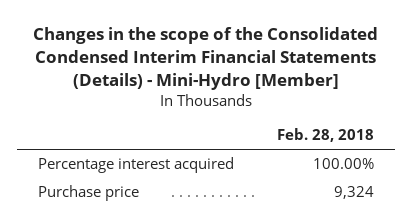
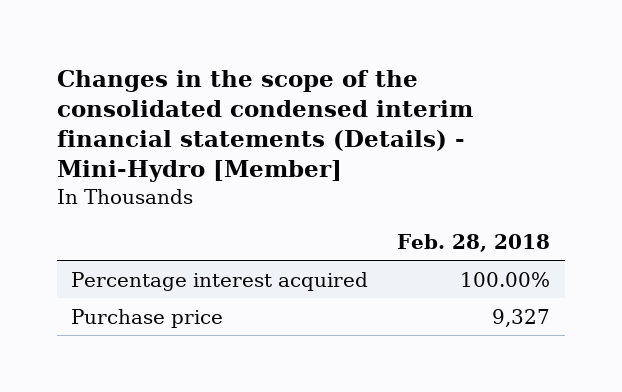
[32,27,378,91] Changes in the scope of the Consolidated Condensed Interim Financial Statements (Details) - Mini-Hydro [Member] -> [56,69,473,183] Changes in the scope of the consolidated condensed interim financial statements (Details) - Mini-Hydro [Member]
[333,186,374,200] 9,324 -> [492,308,551,327] 9,327

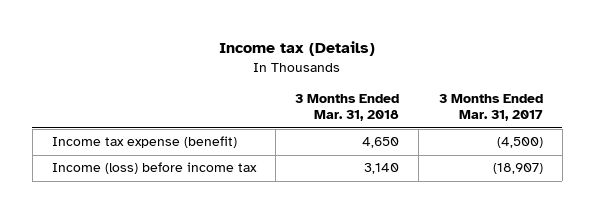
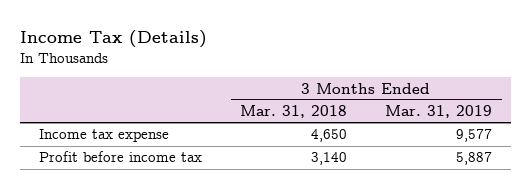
[219,41,376,57] Income tax (Details) -> [20,29,208,48] Income Tax (Details)
[438,93,543,122] 3 Months Ended Mar. 31, 2017 -> none
none -> [385,105,493,119] Mar. 31, 2019
[51,136,237,149] Income tax expense (benefit) -> [39,129,170,143] Income tax expense
[51,162,257,175] Income (loss) before income tax -> [39,151,203,163] Profit before income tax

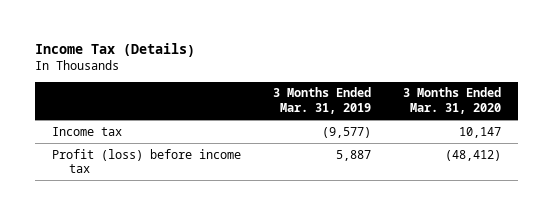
[240,105,348,119] Mar. 31, 2018 -> none
none -> [403,87,502,115] 3 Months Ended Mar. 31, 2020
[39,129,170,143] Income tax expense -> [51,126,122,136] Income tax
[456,129,493,143] 9,577 -> [321,126,371,138] (9,577)
[39,151,203,163] Profit before income tax -> [51,148,241,174] Profit (loss) before income tax

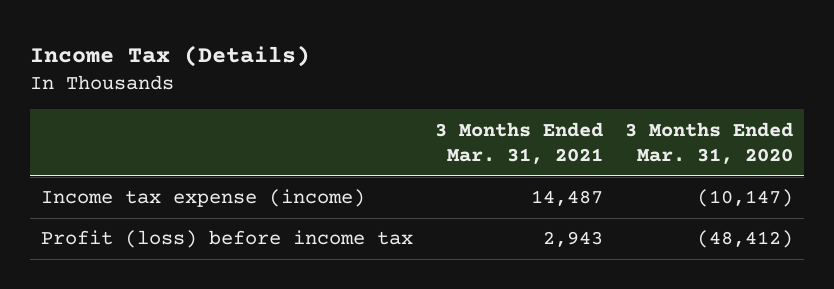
[272,87,371,115] 3 Months Ended Mar. 31, 2019 -> none
none -> [434,121,603,165] 3 Months Ended Mar. 31, 2021
[51,126,122,136] Income tax -> [41,189,366,208] Income tax expense (income)
[459,126,502,138] 10,147 -> [696,189,793,208] (10,147)

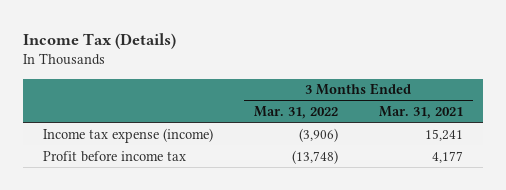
[624,121,793,165] 3 Months Ended Mar. 31, 2020 -> none
none -> [253,105,338,119] Mar. 31, 2022
[530,190,603,207] 14,487 -> [424,128,463,141] 15,241
[41,230,414,249] Profit (loss) before income tax -> [43,150,187,162] Profit before income tax
[542,231,603,248] 2,943 -> [431,150,463,163] 4,177

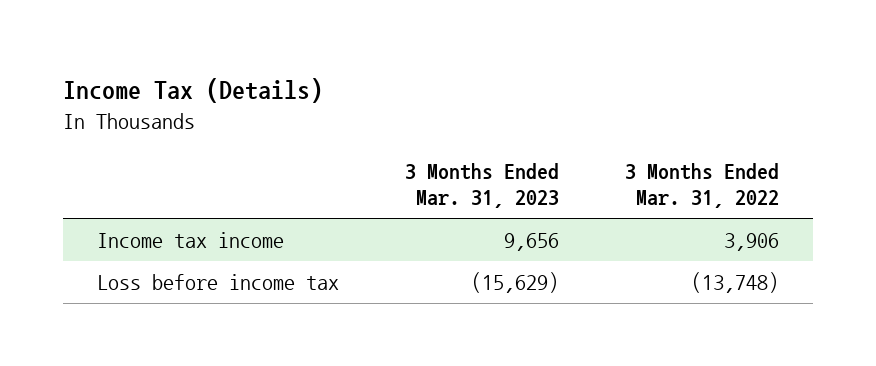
[378,105,463,119] Mar. 31, 2021 -> none
none -> [405,163,560,209] 3 Months Ended Mar. 31, 2023
[43,127,214,143] Income tax expense (income) -> [96,232,284,249] Income tax income
[298,127,338,142] (3,906) -> [724,233,780,252] 3,906
[43,150,187,162] Profit before income tax -> [96,274,339,291] Loss before income tax

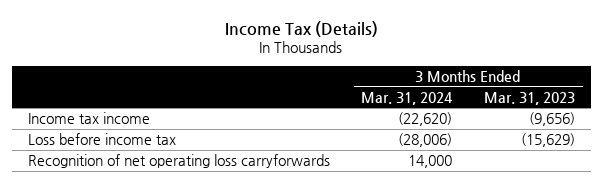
[625,163,780,209] 3 Months Ended Mar. 31, 2022 -> none
none -> [361,91,454,105] Mar. 31, 2024
[504,233,560,252] 9,656 -> [528,112,575,127] (9,656)
none -> [28,154,331,169] Recognition of net operating loss carryforwards

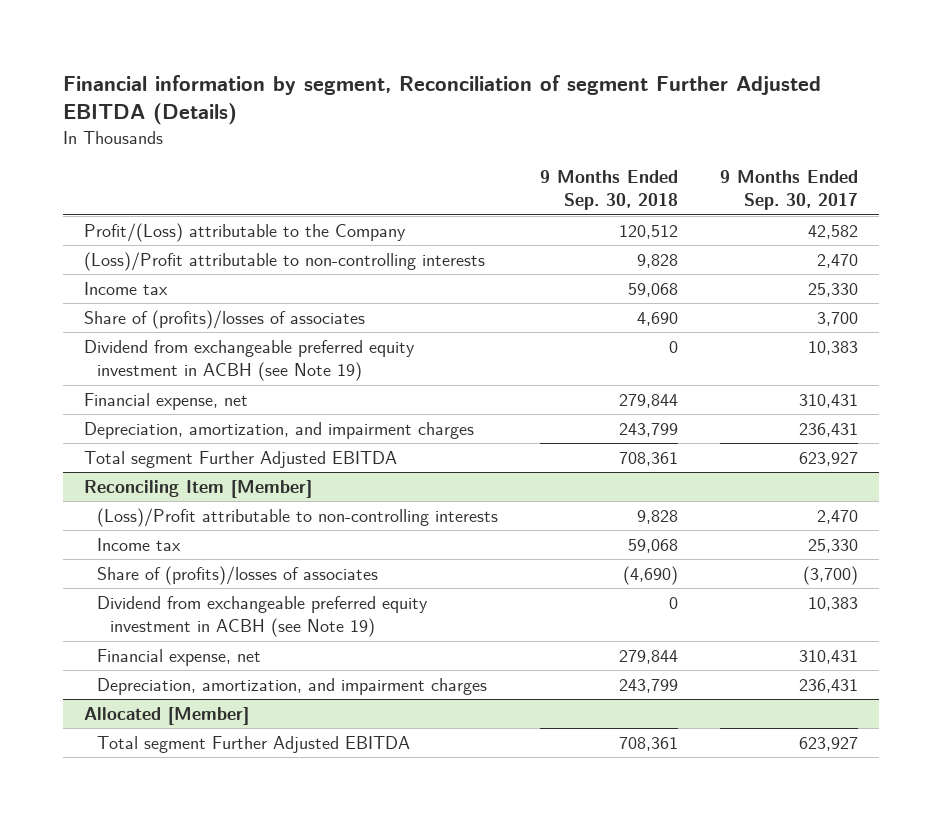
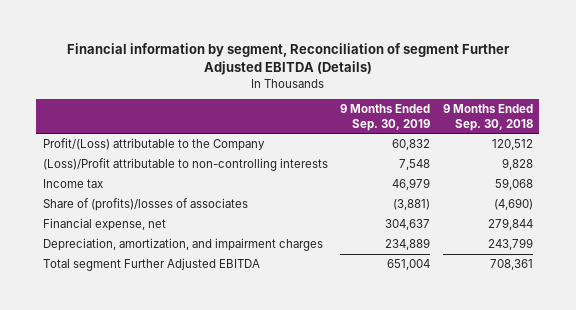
[720,169,859,211] 9 Months Ended Sep. 30, 2017 -> none
none -> [340,104,431,131] 9 Months Ended Sep. 30, 2019
[84,310,366,330] Share of (profits)/losses of associates -> none
[84,340,416,382] Dividend from exchangeable preferred equity investment in ACBH (see Note 19) -> none
[84,393,249,411] Financial expense, net -> none
[84,422,475,440] Depreciation, amortization, and impairment charges -> none
[84,451,398,469] Total segment Further Adjusted EBITDA -> none
[84,480,313,499] Reconciling Item [Member] -> none
[96,508,498,528] (Loss)/Profit attributable to non-controlling interests -> none
[96,538,181,552] Income tax -> none
[96,596,428,638] Dividend from exchangeable preferred equity investment in ACBH (see Note 19) -> none
[84,707,250,726] Allocated [Member] -> none

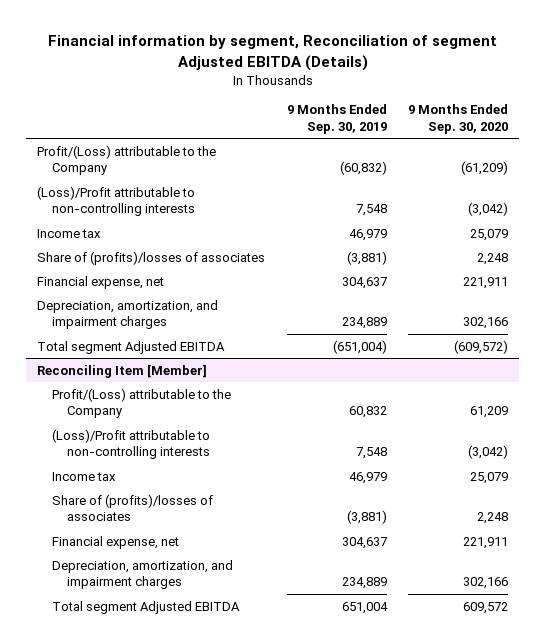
[66,43,510,76] Financial information by segment, Reconciliation of segment Further Adjusted EBITDA (Details) -> [47,35,497,71] Financial information by segment, Reconciliation of segment Adjusted EBITDA (Details)
[443,104,534,131] 9 Months Ended Sep. 30, 2018 -> none
none -> [408,104,509,134] 9 Months Ended Sep. 30, 2020
none -> [36,144,216,176] Profit/(Loss) attributable to the Company
none -> [36,185,195,217] (Loss)/Profit attributable to non-controlling interests
none -> [36,228,101,238] Income tax
none -> [36,250,265,265] Share of (profits)/losses of associates
none -> [36,275,164,289] Financial expense, net
none -> [36,299,218,330] Depreciation, amortization, and impairment charges
none -> [36,340,225,354] Total segment Adjusted EBITDA
none -> [36,363,207,378] Reconciling Item [Member]
[42,258,260,272] Total segment Further Adjusted EBITDA -> [51,600,240,614] Total segment Adjusted EBITDA

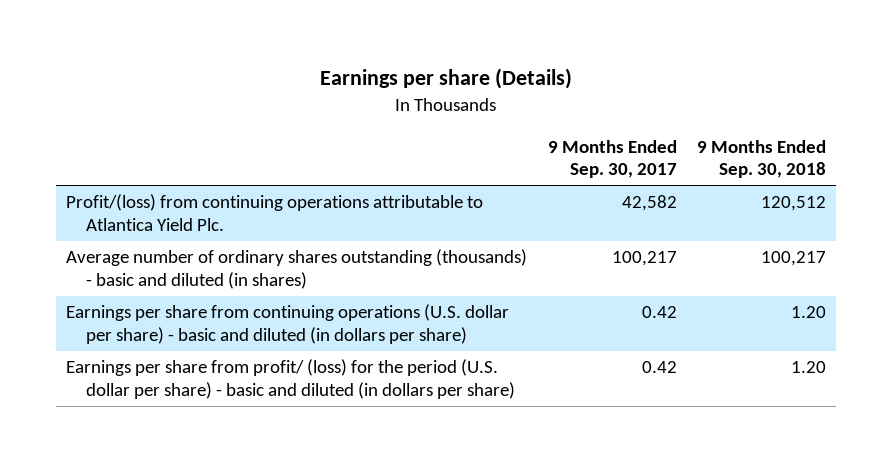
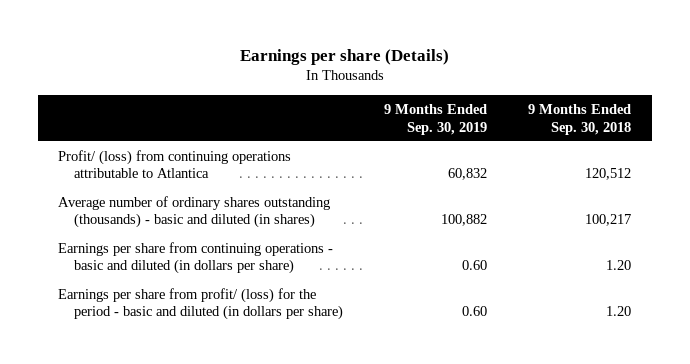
[547,139,677,179] 9 Months Ended Sep. 30, 2017 -> none
none -> [384,103,488,135] 9 Months Ended Sep. 30, 2019
[66,194,484,232] Profit/(loss) from continuing operations attributable to Atlantica Yield Plc. -> [58,149,292,179] Profit/ (loss) from continuing operations attributable to Atlantica
[66,304,510,345] Earnings per share from continuing operations (U.S. dollar per share) - basic and diluted (in dollars per share) -> [58,241,334,275] Earnings per share from continuing operations - basic and diluted (in dollars per share)
[66,359,516,400] Earnings per share from profit/ (loss) for the period (U.S. dollar per share) - basic and diluted (in dollars per share) -> [58,287,343,321] Earnings per share from profit/ (loss) for the period - basic and diluted (in dollars per share)

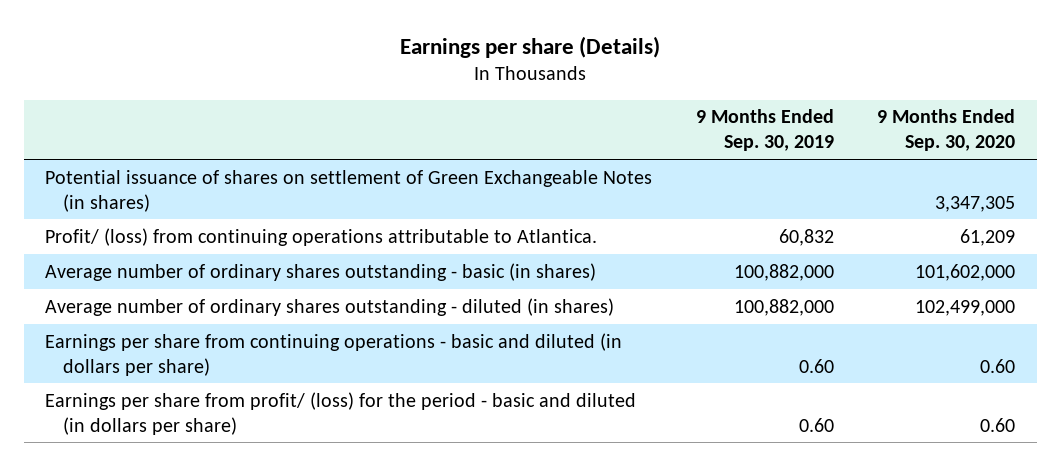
[528,103,632,135] 9 Months Ended Sep. 30, 2018 -> none
none -> [876,109,1015,152] 9 Months Ended Sep. 30, 2020
none -> [45,169,653,212] Potential issuance of shares on settlement of Green Exchangeable Notes (in shares)
[58,149,292,179] Profit/ (loss) from continuing operations attributable to Atlantica -> [45,227,598,246] Profit/ (loss) from continuing operations attributable to Atlantica.
[58,195,331,229] Average number of ordinary shares outstanding (thousands) - basic and diluted (in shares) -> [45,262,597,281] Average number of ordinary shares outstanding - basic (in shares)
[441,214,488,227] 100,882 -> [733,263,834,281] 100,882,000
none -> [45,297,615,316] Average number of ordinary shares outstanding - diluted (in shares)

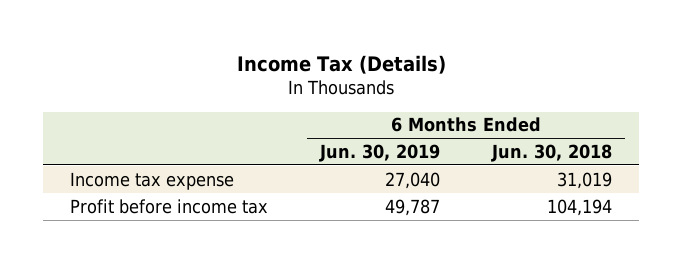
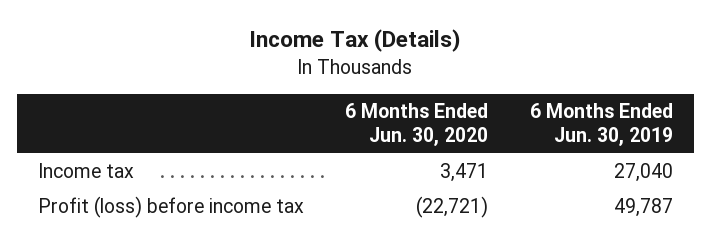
[491,143,613,162] Jun. 30, 2018 -> none
none -> [345,103,489,147] 6 Months Ended Jun. 30, 2020
[69,171,234,190] Income tax expense -> [37,163,134,179] Income tax
[69,198,268,214] Profit before income tax -> [37,196,304,219] Profit (loss) before income tax

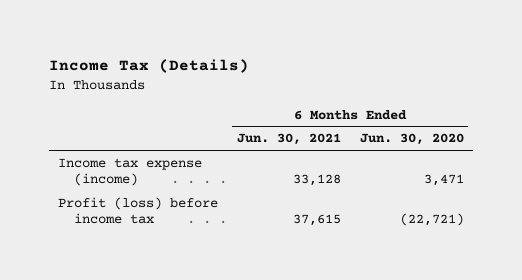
[529,103,673,147] 6 Months Ended Jun. 30, 2019 -> none
none -> [236,133,341,146] Jun. 30, 2021
[37,163,134,179] Income tax -> [58,157,203,187] Income tax expense (income)

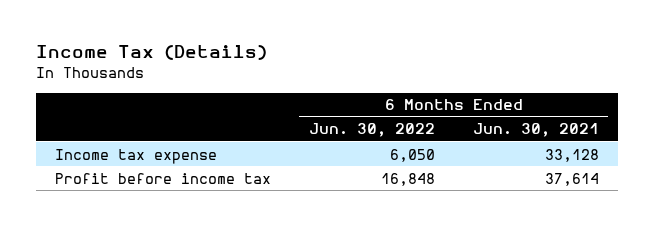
[359,133,464,146] Jun. 30, 2020 -> none
none -> [308,123,435,138] Jun. 30, 2022
[58,157,203,187] Income tax expense (income) -> [54,148,217,164] Income tax expense
[58,196,219,225] Profit (loss) before income tax -> [54,172,271,184] Profit before income tax
[292,214,341,227] 37,615 -> [544,172,599,186] 37,614

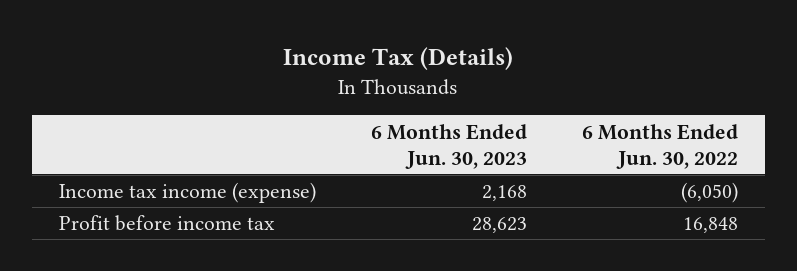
[472,123,599,138] Jun. 30, 2021 -> none
none -> [370,123,527,169] 6 Months Ended Jun. 30, 2023
[54,148,217,164] Income tax expense -> [59,182,317,204] Income tax income (expense)
[389,148,435,162] 6,050 -> [680,182,738,204] (6,050)

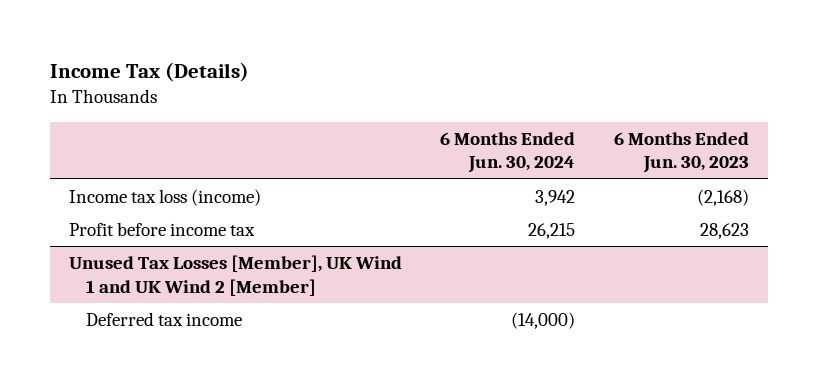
[581,123,738,169] 6 Months Ended Jun. 30, 2022 -> none
none -> [440,131,576,174] 6 Months Ended Jun. 30, 2024
[59,182,317,204] Income tax income (expense) -> [69,188,262,206] Income tax loss (income)
[481,185,527,202] 2,168 -> [696,188,749,206] (2,168)
none -> [69,254,403,296] Unused Tax Losses [Member], UK Wind 1 and UK Wind 2 [Member]
none -> [85,311,242,326] Deferred tax income

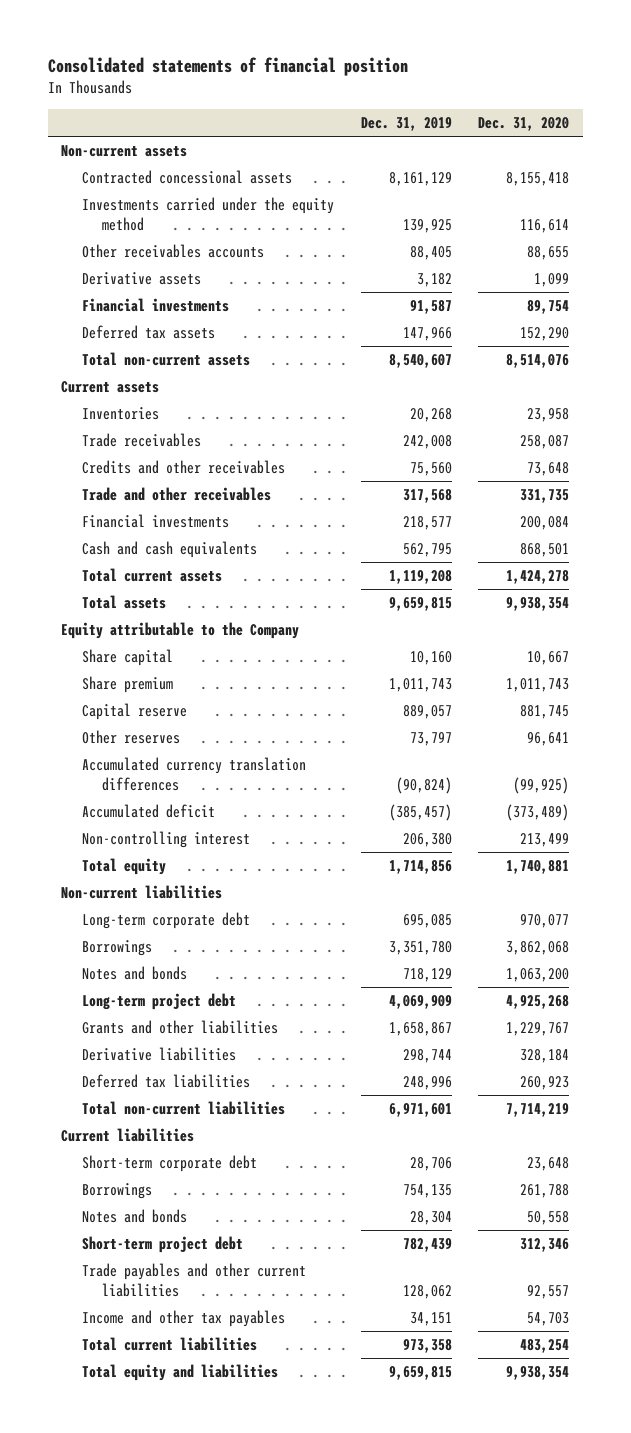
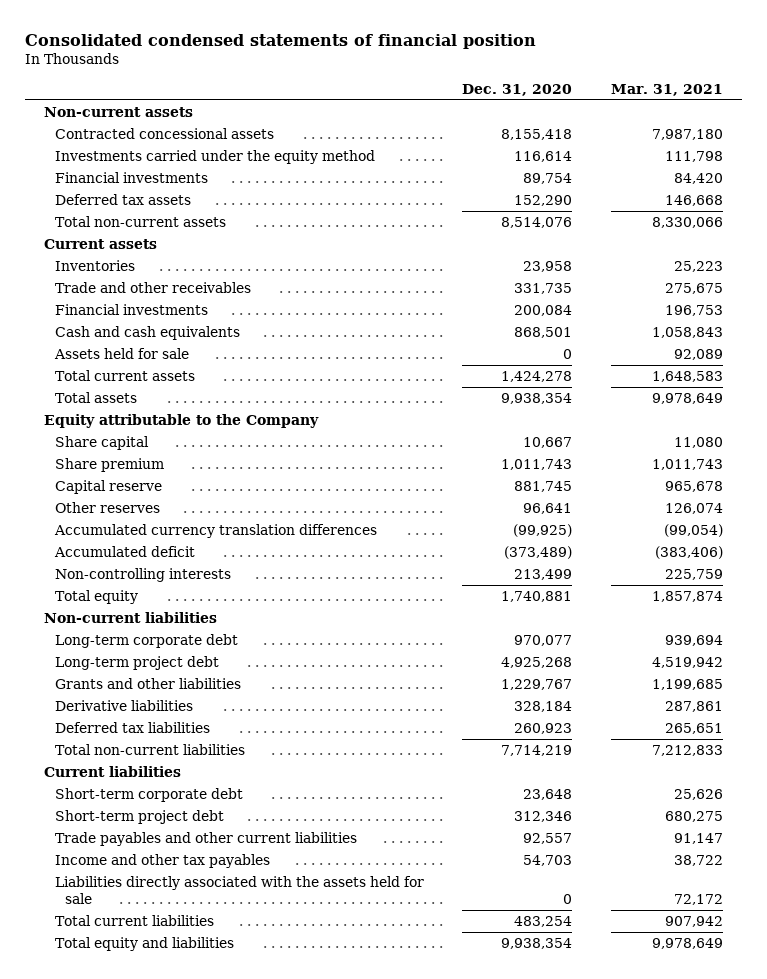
[47,57,408,77] Consolidated statements of financial position -> [24,33,536,49] Consolidated condensed statements of financial position
[360,117,452,132] Dec. 31, 2019 -> none
none -> [610,83,723,96] Mar. 31, 2021
[81,244,264,259] Other receivables accounts -> none
[81,272,201,286] Derivative assets -> none
[81,433,201,448] Trade receivables -> none
[81,460,285,475] Credits and other receivables -> none
none -> [53,347,189,359] Assets held for sale
[81,831,250,849] Non-controlling interest -> [54,567,231,582] Non-controlling interests
[81,940,152,957] Borrowings -> none
[81,966,187,981] Notes and bonds -> none
[81,1183,152,1200] Borrowings -> none
[81,1209,187,1224] Notes and bonds -> none
none -> [54,875,424,905] Liabilities directly associated with the assets held for sale

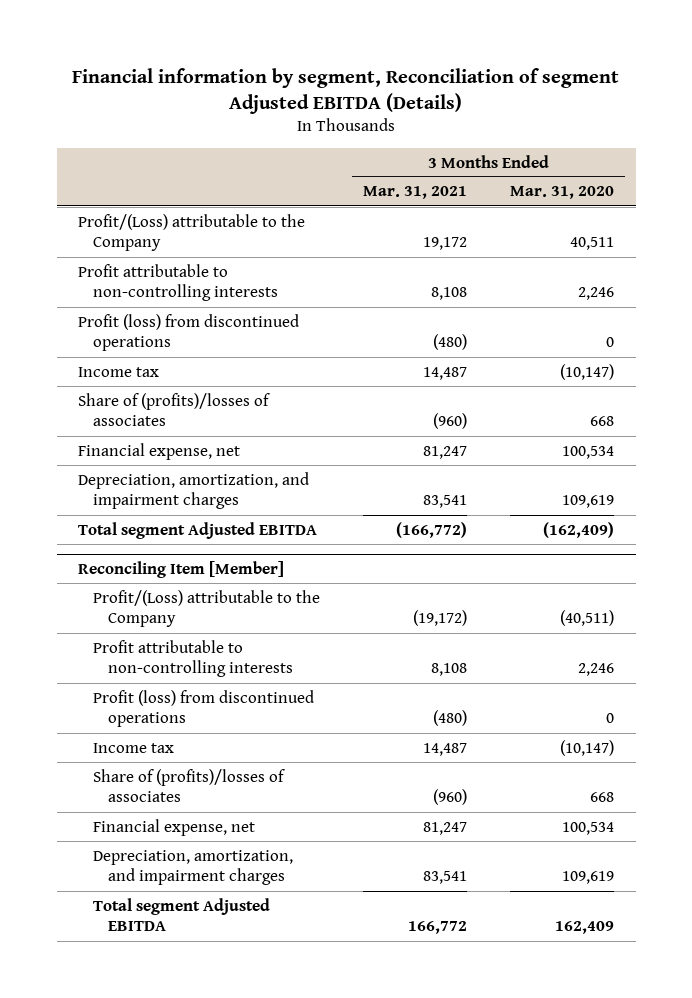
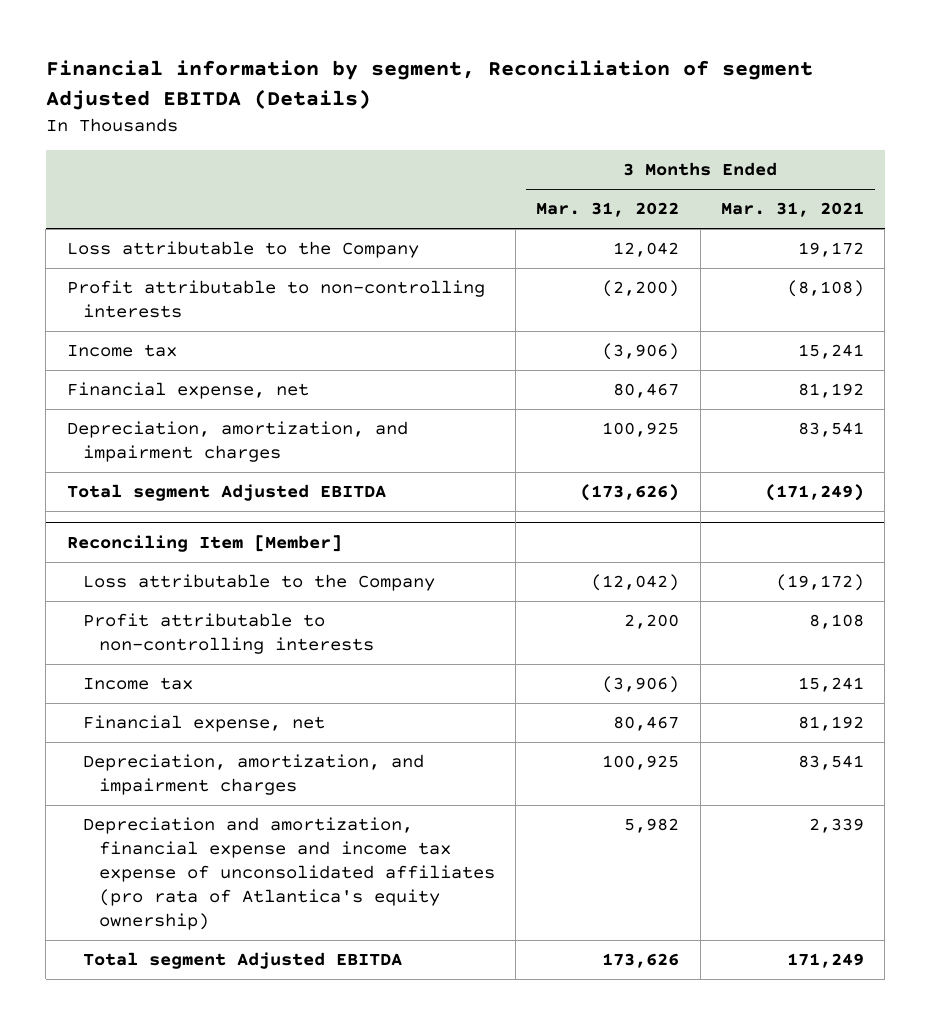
[510,186,615,200] Mar. 31, 2020 -> none
none -> [536,202,680,218] Mar. 31, 2022
[78,313,300,352] Profit (loss) from discontinued operations -> none
[78,392,271,427] Share of (profits)/losses of associates -> none
[78,213,306,252] Profit/(Loss) attributable to the Company -> [66,241,419,259] Loss attributable to the Company
[431,287,468,301] 8,108 -> [787,280,865,298] (8,108)
[423,366,468,380] 14,487 -> [798,344,865,360] 15,241
[423,445,468,459] 81,247 -> [798,383,865,399] 81,192
[396,521,468,538] (166,772) -> [765,484,865,502] (171,249)
[93,589,321,628] Profit/(Loss) attributable to the Company -> [82,574,435,592] Loss attributable to the Company
[93,689,315,728] Profit (loss) from discontinued operations -> none
[93,768,286,803] Share of (profits)/losses of associates -> none
[423,742,468,756] 14,487 -> [798,677,865,693] 15,241
[423,821,468,835] 81,247 -> [798,716,865,732] 81,192
none -> [82,817,495,930] Depreciation and amortization, financial expense and income tax expense of unconsolidated affiliates (pro rata of Atlantica's equity ownership)
[408,921,468,935] 166,772 -> [787,953,865,969] 171,249

